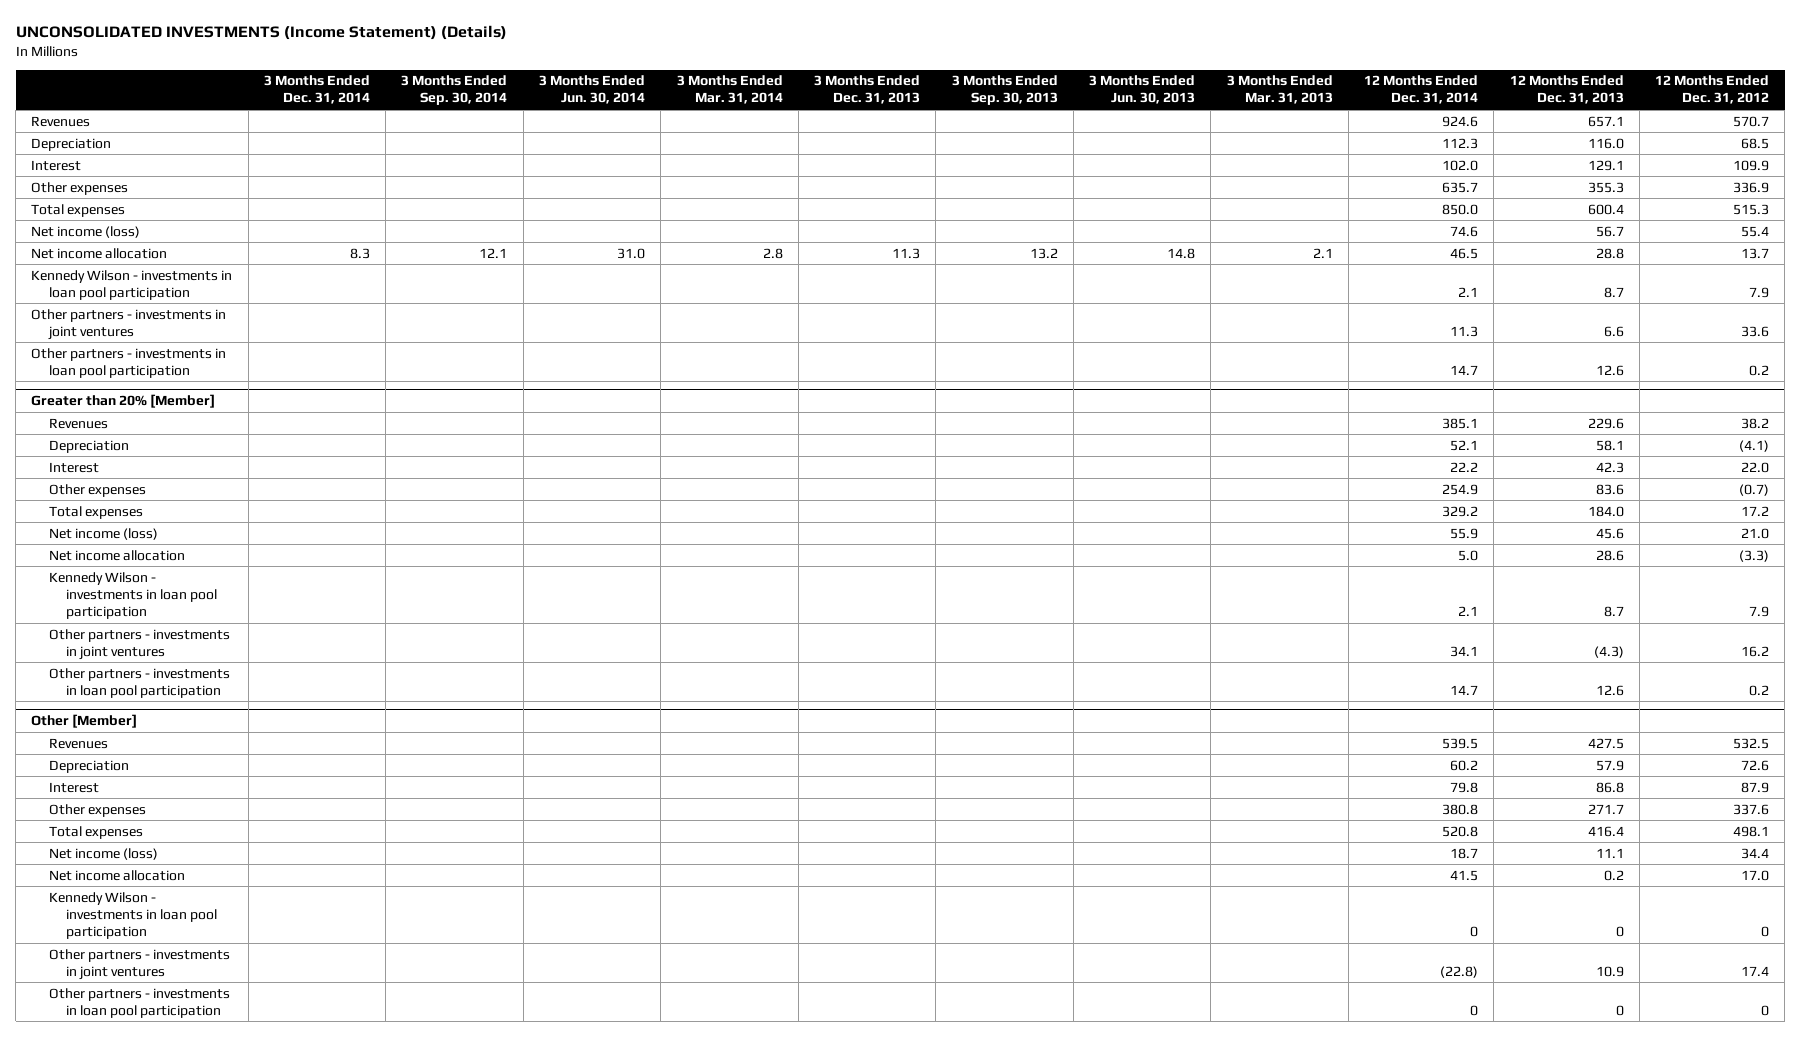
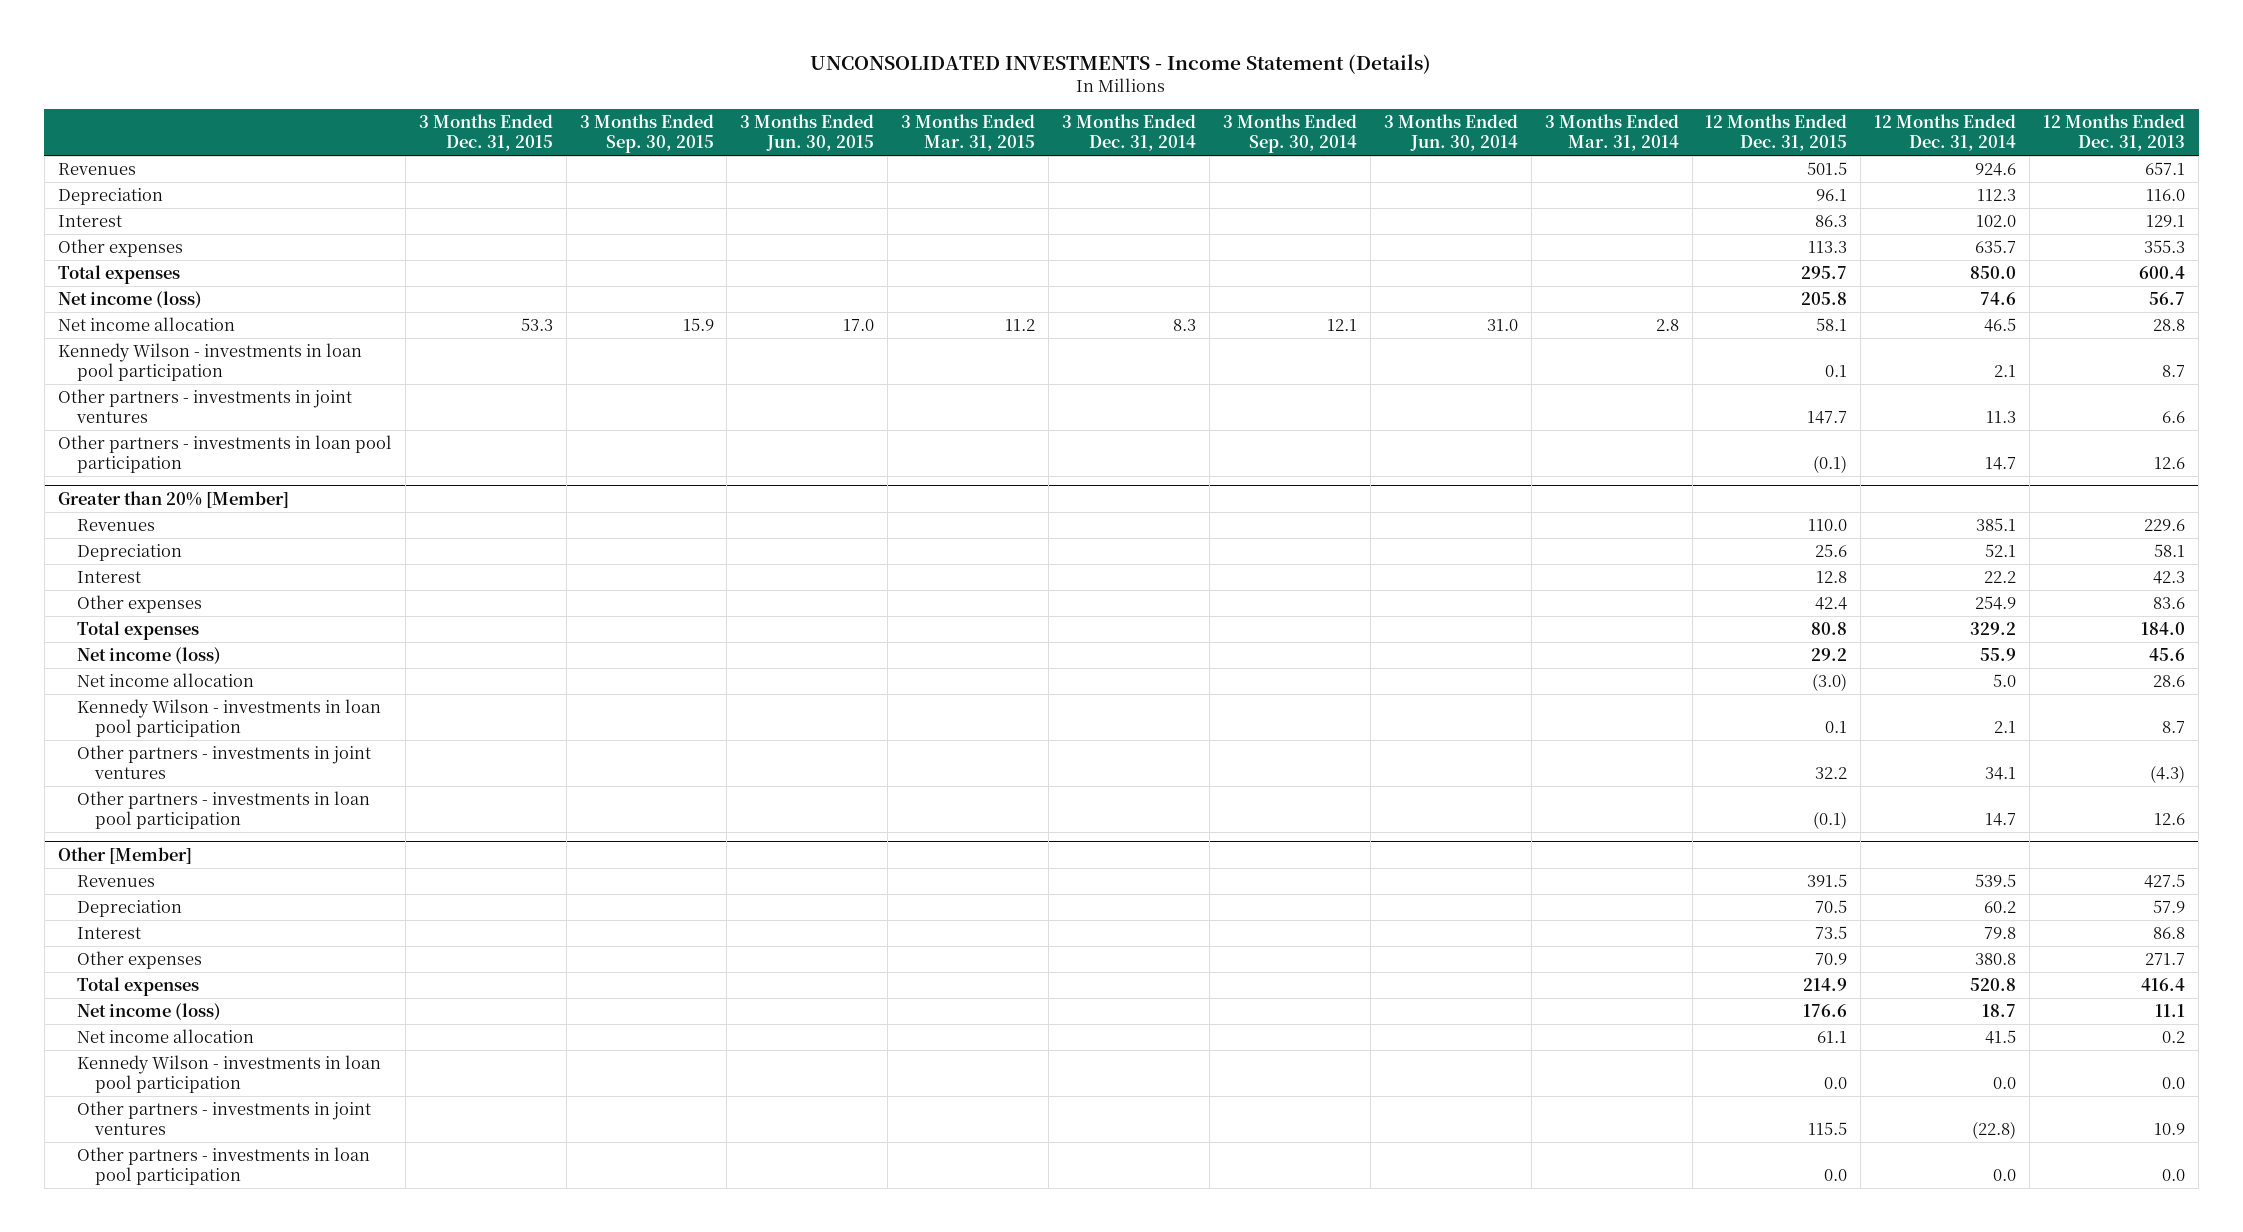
[15,25,507,41] UNCONSOLIDATED INVESTMENTS (Income Statement) (Details) -> [810,54,1432,75] UNCONSOLIDATED INVESTMENTS - Income Statement (Details)
[814,75,921,105] 3 Months Ended Dec. 31, 2013 -> none
[951,75,1058,106] 3 Months Ended Sep. 30, 2013 -> none
[1089,75,1196,105] 3 Months Ended Jun. 30, 2013 -> none
[1226,75,1333,105] 3 Months Ended Mar. 31, 2013 -> none
[1655,75,1770,105] 12 Months Ended Dec. 31, 2012 -> none
none -> [418,114,553,152] 3 Months Ended Dec. 31, 2015
none -> [579,114,714,154] 3 Months Ended Sep. 30, 2015
none -> [740,114,875,152] 3 Months Ended Jun. 30, 2015
none -> [901,114,1036,152] 3 Months Ended Mar. 31, 2015
none -> [1705,114,1848,152] 12 Months Ended Dec. 31, 2015
[1470,926,1479,938] 0 -> [1993,1076,2017,1089] 0.0
[1615,926,1624,938] 0 -> [2162,1076,2186,1089] 0.0
[1470,1004,1479,1016] 0 -> [1993,1168,2017,1181] 0.0
[1615,1004,1624,1016] 0 -> [2162,1168,2186,1181] 0.0

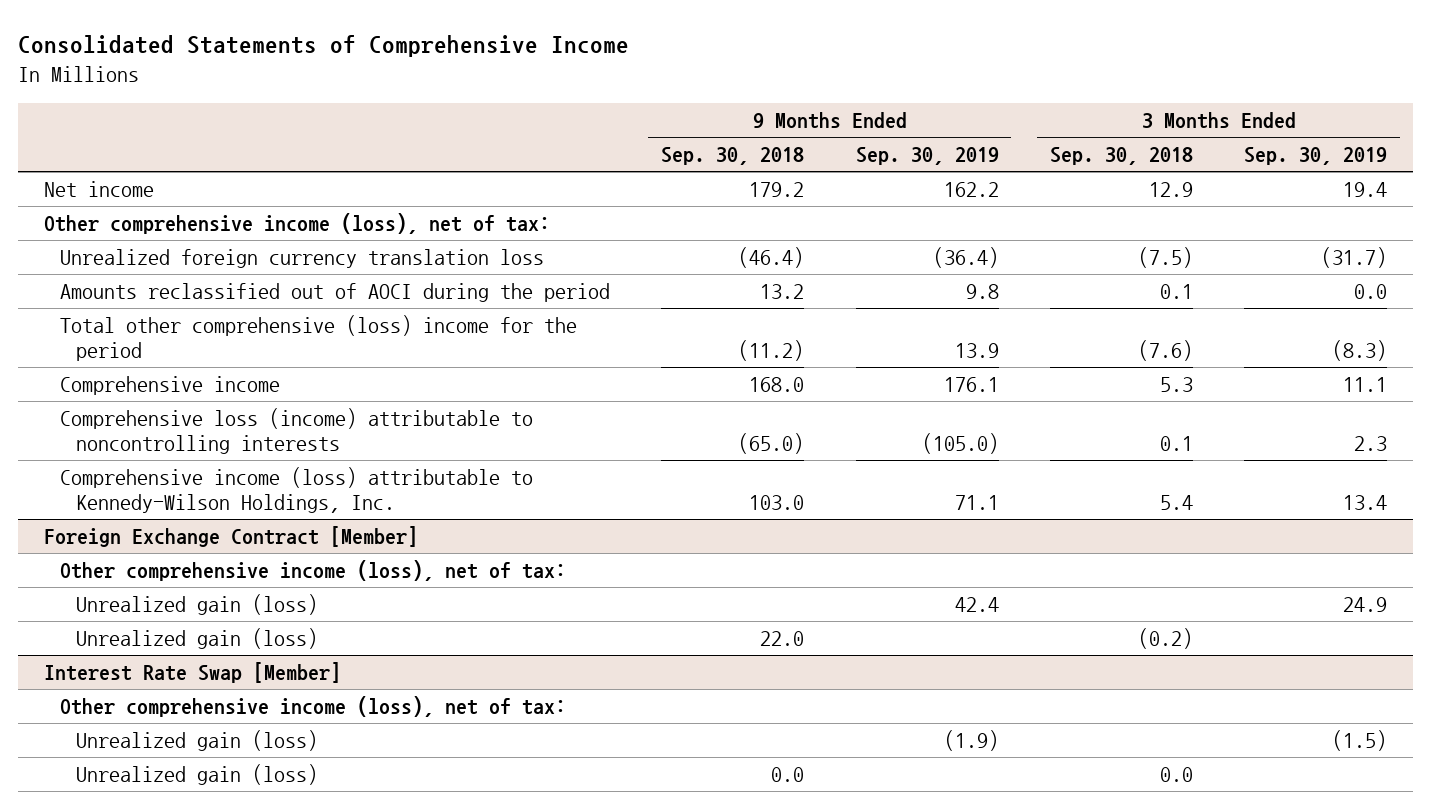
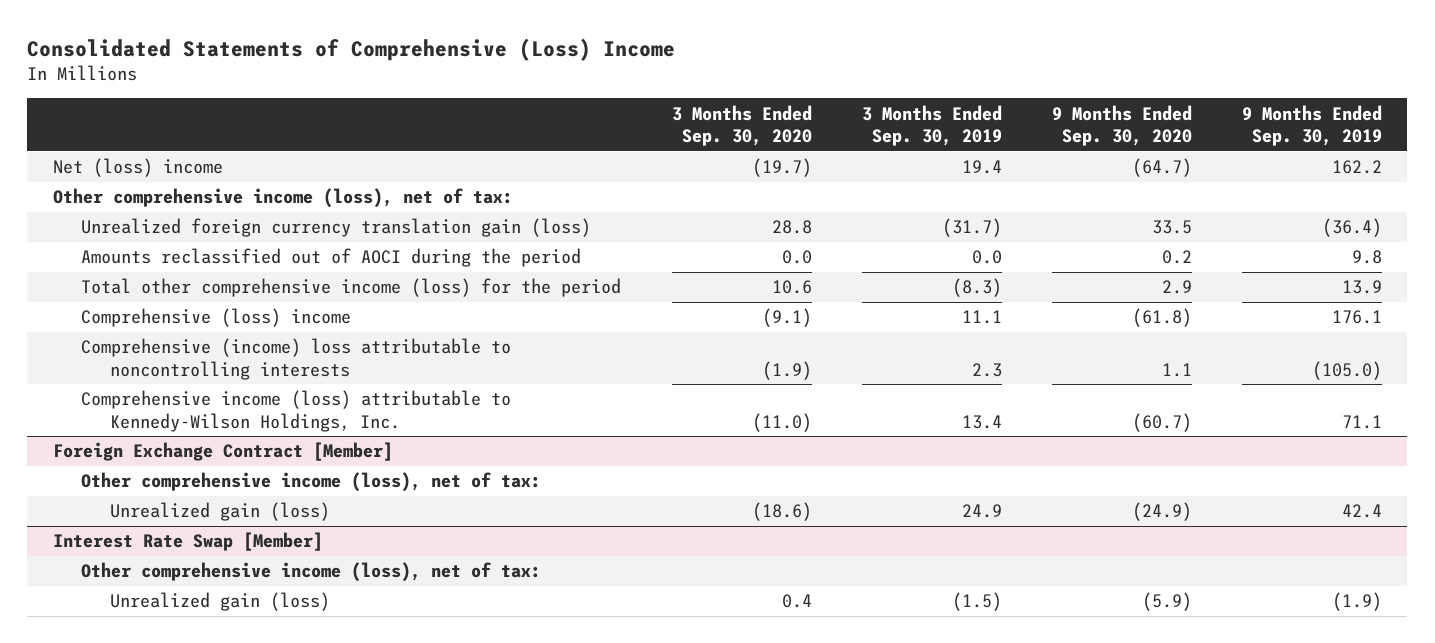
[17,34,629,57] Consolidated Statements of Comprehensive Income -> [27,37,676,61] Consolidated Statements of Comprehensive (Loss) Income
[661,147,805,166] Sep. 30, 2018 -> none
[1049,147,1193,166] Sep. 30, 2018 -> none
none -> [671,104,812,146] 3 Months Ended Sep. 30, 2020
none -> [1051,104,1192,146] 9 Months Ended Sep. 30, 2020
[43,181,154,198] Net income -> [52,158,223,178] Net (loss) income
[59,249,544,269] Unrealized foreign currency translation loss -> [81,218,592,238] Unrealized foreign currency translation gain (loss)
[59,315,577,362] Total other comprehensive (loss) income for the period -> [81,278,622,298] Total other comprehensive income (loss) for the period
[59,376,280,396] Comprehensive income -> [81,308,352,328] Comprehensive (loss) income
[59,408,533,455] Comprehensive loss (income) attributable to noncontrolling interests -> [81,338,512,380] Comprehensive (income) loss attributable to noncontrolling interests
[76,628,319,650] Unrealized gain (loss) -> none
[76,764,319,786] Unrealized gain (loss) -> none

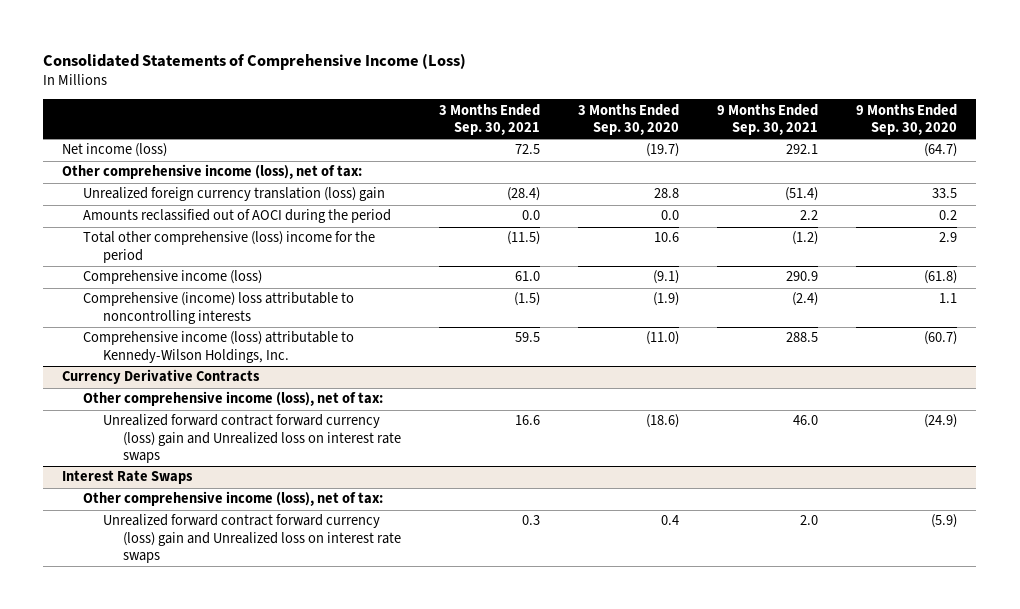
[27,37,676,61] Consolidated Statements of Comprehensive (Loss) Income -> [43,52,467,70] Consolidated Statements of Comprehensive Income (Loss)
[861,104,1002,146] 3 Months Ended Sep. 30, 2019 -> none
[1242,104,1383,146] 9 Months Ended Sep. 30, 2019 -> none
none -> [439,103,541,136] 3 Months Ended Sep. 30, 2021
none -> [717,103,819,136] 9 Months Ended Sep. 30, 2021
[52,158,223,178] Net (loss) income -> [62,143,168,158] Net income (loss)
[81,218,592,238] Unrealized foreign currency translation gain (loss) -> [82,187,385,202] Unrealized foreign currency translation (loss) gain
[81,278,622,298] Total other comprehensive income (loss) for the period -> [82,231,375,263] Total other comprehensive (loss) income for the period
[81,308,352,328] Comprehensive (loss) income -> [82,270,262,285] Comprehensive income (loss)
[52,442,393,462] Foreign Exchange Contract [Member] -> [62,369,261,385] Currency Derivative Contracts
[110,502,331,522] Unrealized gain (loss) -> [103,414,402,464] Unrealized forward contract forward currency (loss) gain and Unrealized loss on interest rate swaps
[52,532,323,552] Interest Rate Swap [Member] -> [62,470,194,485] Interest Rate Swaps
[110,592,331,612] Unrealized gain (loss) -> [103,514,402,564] Unrealized forward contract forward currency (loss) gain and Unrealized loss on interest rate swaps

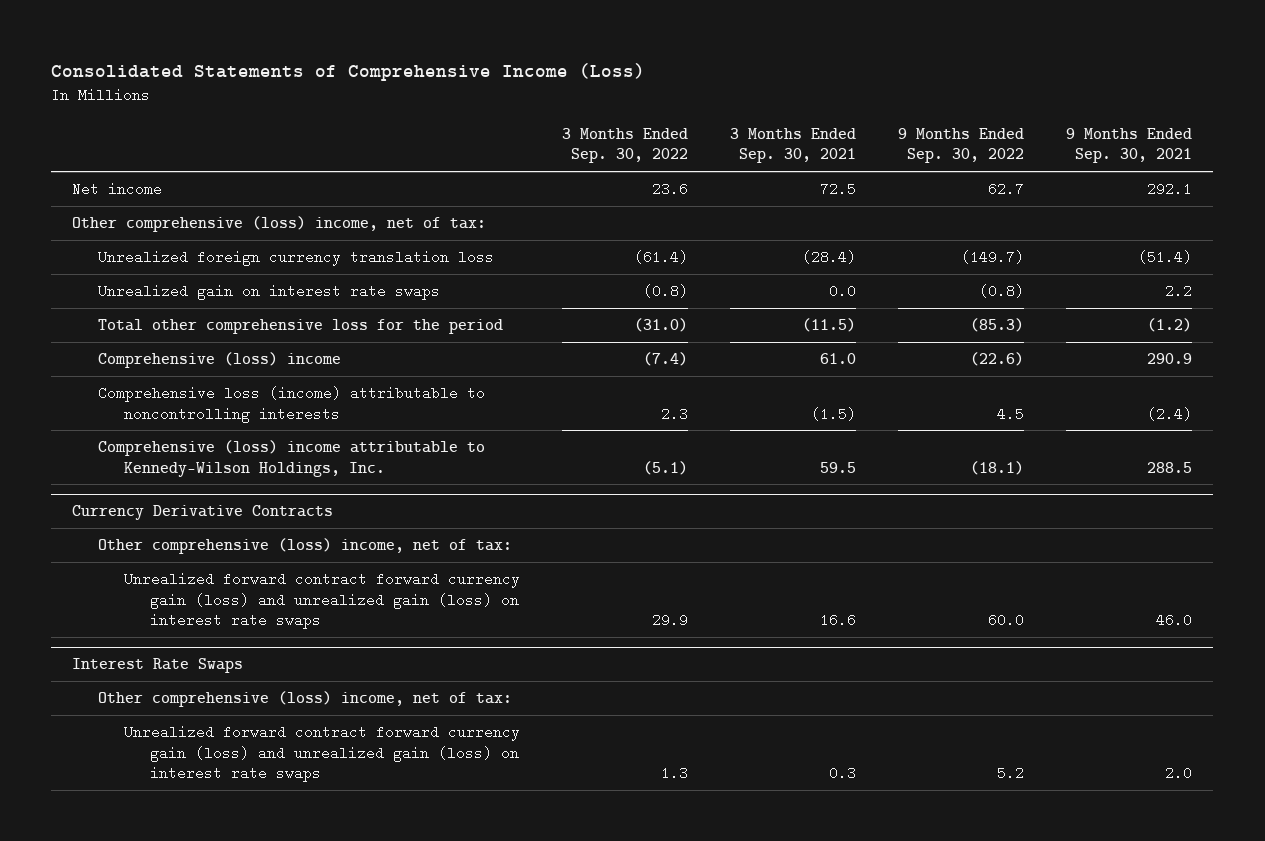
[578,103,680,136] 3 Months Ended Sep. 30, 2020 -> none
[856,103,958,136] 9 Months Ended Sep. 30, 2020 -> none
none -> [562,127,689,164] 3 Months Ended Sep. 30, 2022
none -> [898,127,1025,164] 9 Months Ended Sep. 30, 2022
[62,143,168,158] Net income (loss) -> [72,181,163,196] Net income
[62,164,363,180] Other comprehensive income (loss), net of tax: -> [72,215,487,232] Other comprehensive (loss) income, net of tax:
[82,187,385,202] Unrealized foreign currency translation (loss) gain -> [98,249,495,266] Unrealized foreign currency translation loss
[82,209,391,224] Amounts reclassified out of AOCI during the period -> [98,283,441,300] Unrealized gain on interest rate swaps
[82,231,375,263] Total other comprehensive (loss) income for the period -> [98,318,504,334] Total other comprehensive loss for the period
[82,270,262,285] Comprehensive income (loss) -> [98,351,342,368] Comprehensive (loss) income
[82,292,354,324] Comprehensive (income) loss attributable to noncontrolling interests -> [98,385,486,423] Comprehensive loss (income) attributable to noncontrolling interests
[82,331,354,363] Comprehensive income (loss) attributable to Kennedy-Wilson Holdings, Inc. -> [98,439,486,477] Comprehensive (loss) income attributable to Kennedy-Wilson Holdings, Inc.
[82,391,383,407] Other comprehensive income (loss), net of tax: -> [98,537,513,554] Other comprehensive (loss) income, net of tax:
[103,414,402,464] Unrealized forward contract forward currency (loss) gain and Unrealized loss on interest rate swaps -> [123,571,520,630] Unrealized forward contract forward currency gain (loss) and unrealized gain (loss) on interest rate swaps
[82,491,383,507] Other comprehensive income (loss), net of tax: -> [98,690,513,707] Other comprehensive (loss) income, net of tax:
[103,514,402,564] Unrealized forward contract forward currency (loss) gain and Unrealized loss on interest rate swaps -> [123,724,520,783] Unrealized forward contract forward currency gain (loss) and unrealized gain (loss) on interest rate swaps

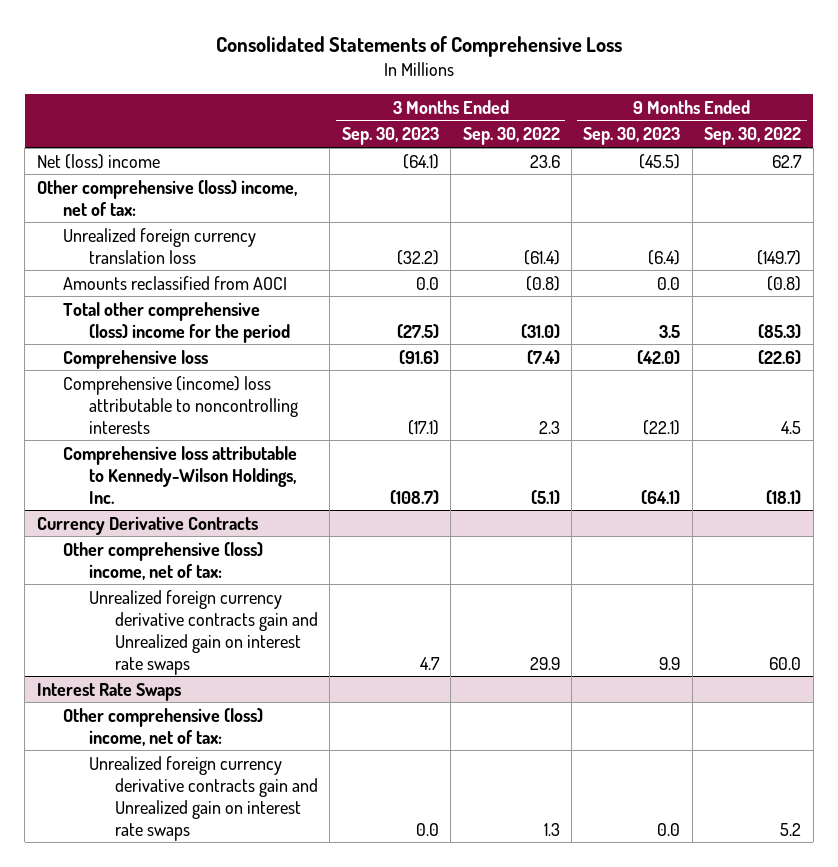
[51,63,646,82] Consolidated Statements of Comprehensive Income (Loss) -> [215,36,622,58] Consolidated Statements of Comprehensive Loss
[730,127,857,164] 3 Months Ended Sep. 30, 2021 -> none
[1066,127,1193,164] 9 Months Ended Sep. 30, 2021 -> none
none -> [341,127,439,146] Sep. 30, 2023
none -> [583,127,681,146] Sep. 30, 2023
[72,181,163,196] Net income -> [36,153,160,169] Net (loss) income
[98,283,441,300] Unrealized gain on interest rate swaps -> [62,275,287,290] Amounts reclassified from AOCI
[98,318,504,334] Total other comprehensive loss for the period -> [62,301,290,343] Total other comprehensive (loss) income for the period
[98,351,342,368] Comprehensive (loss) income -> [62,349,208,369] Comprehensive loss
[98,385,486,423] Comprehensive loss (income) attributable to noncontrolling interests -> [62,375,298,434] Comprehensive (income) loss attributable to noncontrolling interests
[98,439,486,477] Comprehensive (loss) income attributable to Kennedy-Wilson Holdings, Inc. -> [62,445,297,504] Comprehensive loss attributable to Kennedy-Wilson Holdings, Inc.
[123,571,520,630] Unrealized forward contract forward currency gain (loss) and unrealized gain (loss) on interest rate swaps -> [88,589,318,675] Unrealized foreign currency derivative contracts gain and Unrealized gain on interest rate swaps
[123,724,520,783] Unrealized forward contract forward currency gain (loss) and unrealized gain (loss) on interest rate swaps -> [88,755,318,841] Unrealized foreign currency derivative contracts gain and Unrealized gain on interest rate swaps

